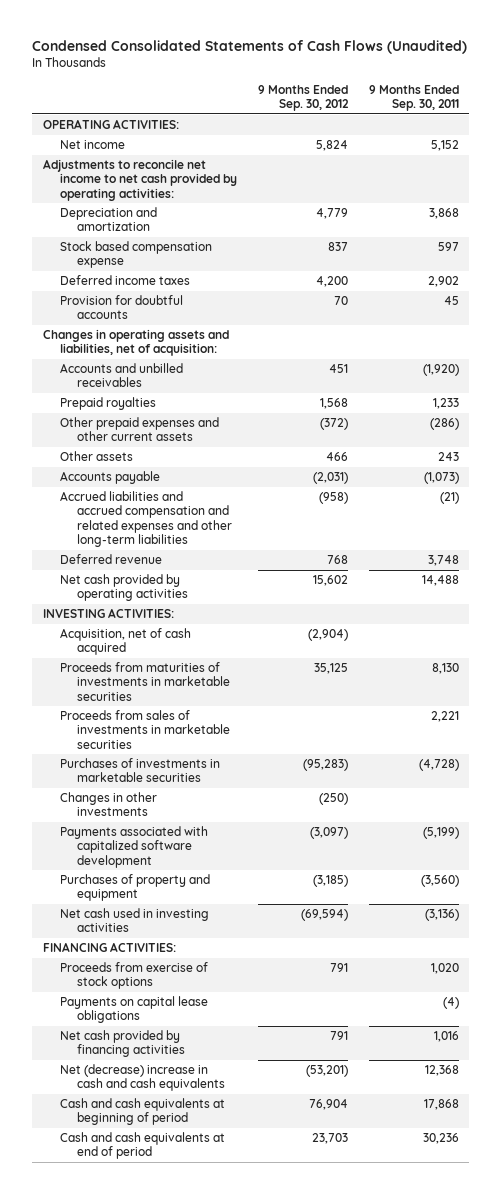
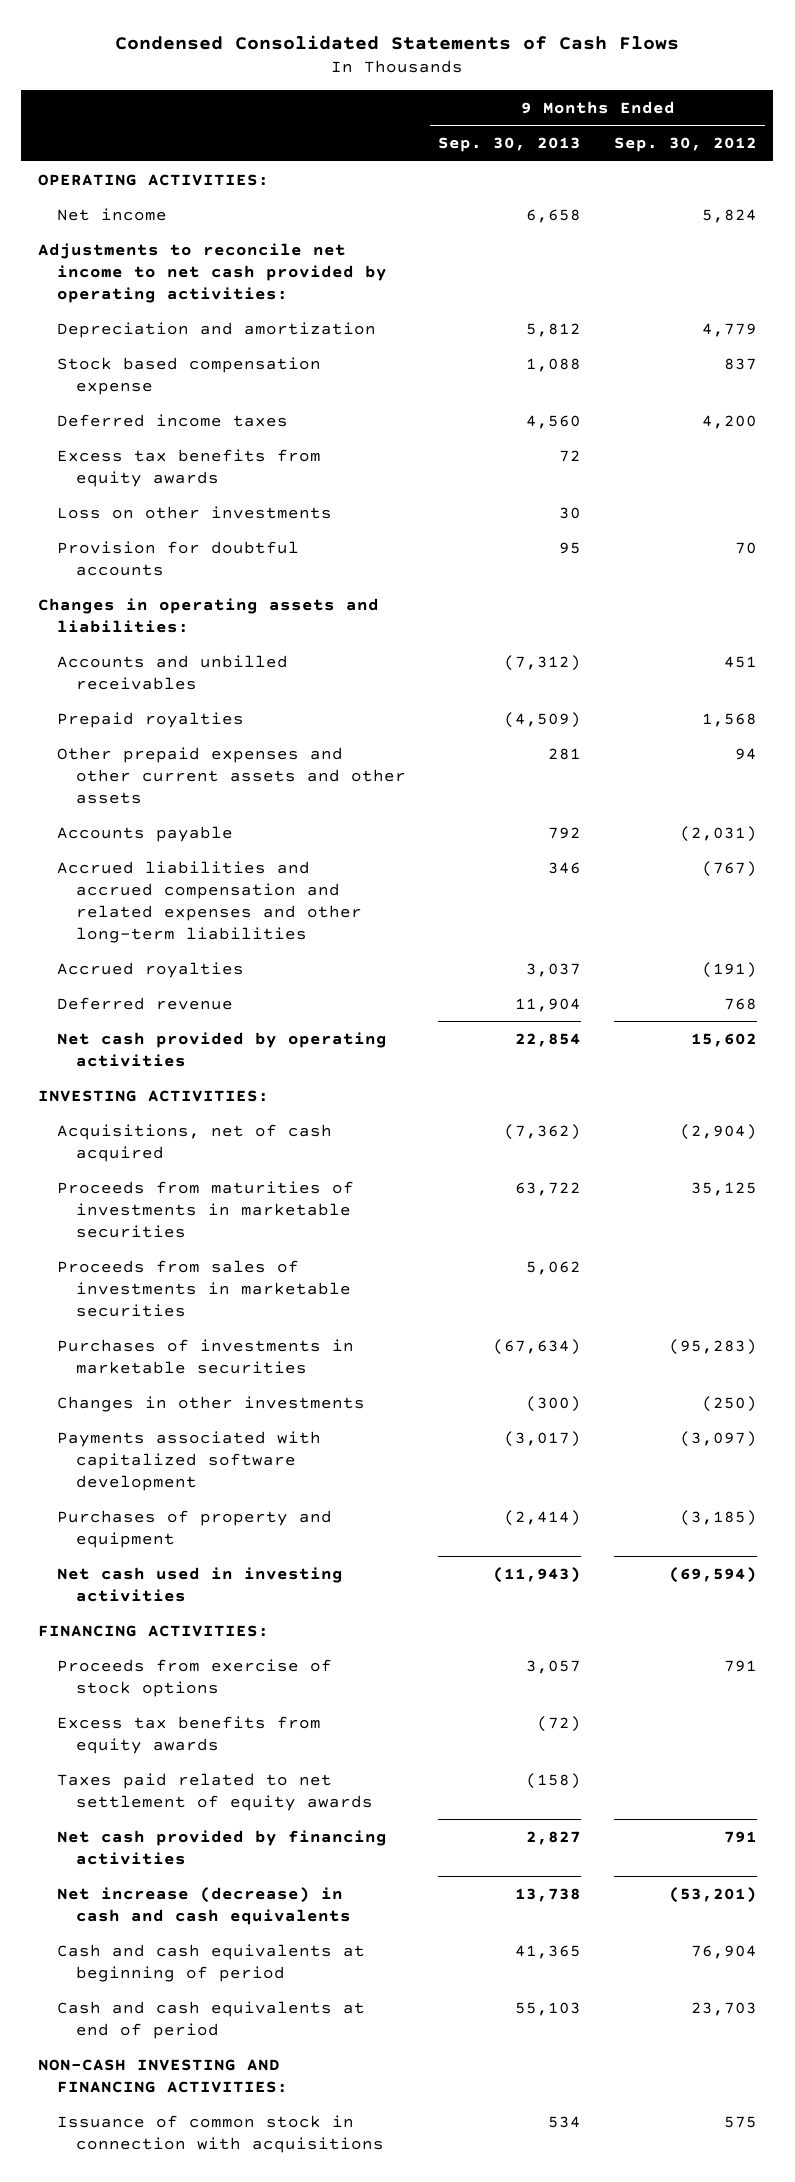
[32,40,468,55] Condensed Consolidated Statements of Cash Flows (Unaudited) -> [115,34,680,50] Condensed Consolidated Statements of Cash Flows
[368,84,459,111] 9 Months Ended Sep. 30, 2011 -> none
none -> [438,137,582,153] Sep. 30, 2013
none -> [56,448,321,487] Excess tax benefits from equity awards
none -> [56,505,332,519] Loss on other investments
[42,329,229,357] Changes in operating assets and liabilities, net of acquisition: -> [37,597,379,633] Changes in operating assets and liabilities:
[59,451,133,462] Other assets -> none
[59,417,219,442] Other prepaid expenses and other current assets -> [56,746,406,804] Other prepaid expenses and other current assets and other assets
[319,418,348,431] (372) -> [735,747,758,760] 94
[318,492,348,505] (958) -> [702,860,758,877] (767)
none -> [56,961,244,978] Accrued royalties
[59,628,191,656] Acquisition, net of cash acquired -> [56,1123,332,1162] Acquisitions, net of cash acquired
[59,996,208,1024] Payments on capital lease obligations -> none
none -> [56,1715,321,1754] Excess tax benefits from equity awards
none -> [56,1772,373,1811] Taxes paid related to net settlement of equity awards
[59,1064,225,1092] Net (decrease) increase in cash and cash equivalents -> [56,1886,351,1925] Net increase (decrease) in cash and cash equivalents
none -> [37,2058,288,2093] NON-CASH INVESTING AND FINANCING ACTIVITIES:
none -> [56,2114,384,2153] Issuance of common stock in connection with acquisitions

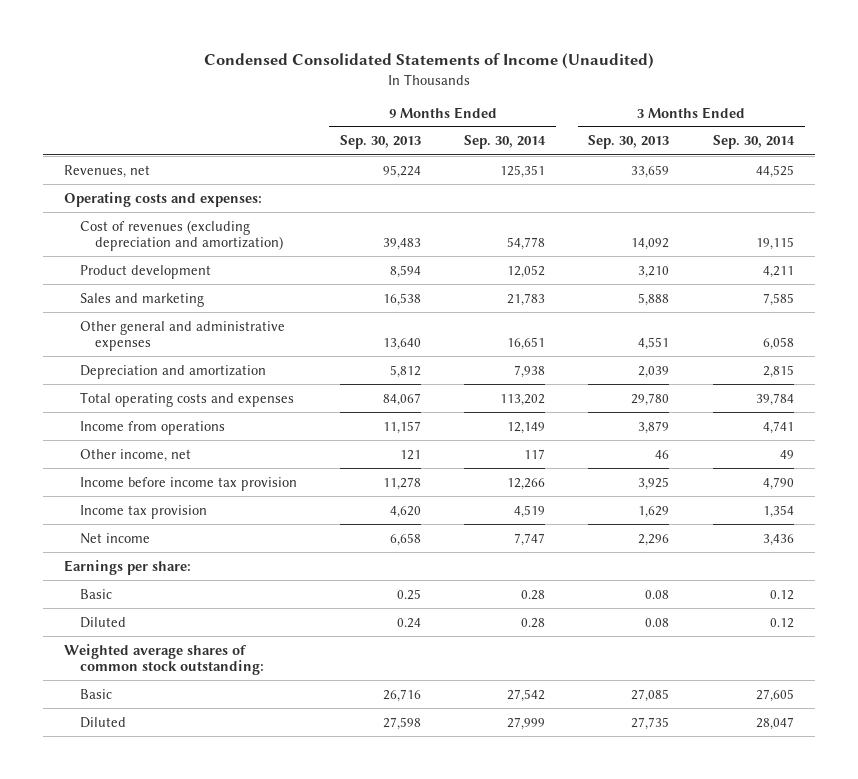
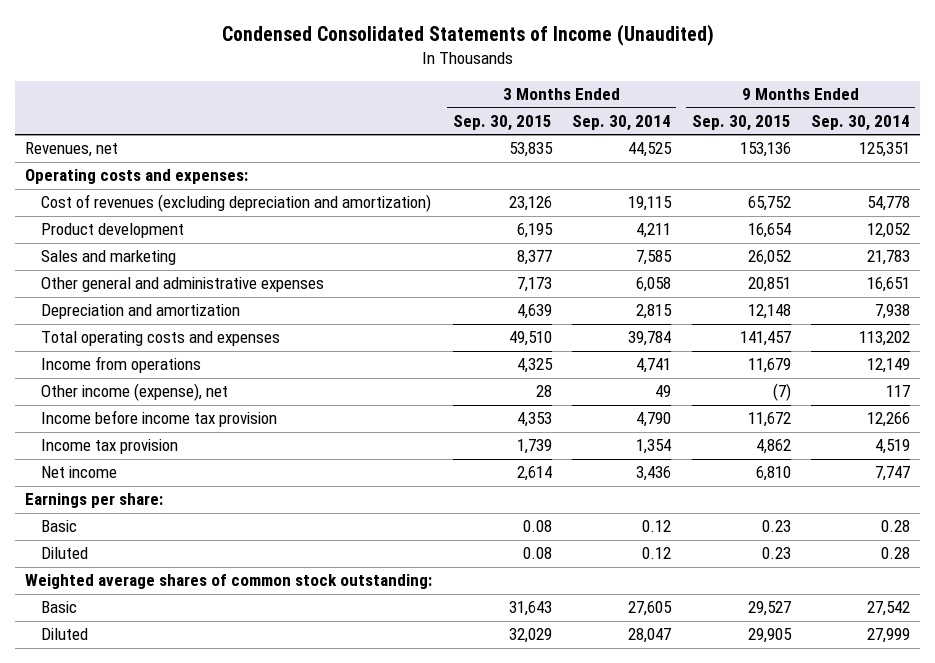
[339,135,421,150] Sep. 30, 2013 -> none
[588,135,670,150] Sep. 30, 2013 -> none
none -> [452,114,552,131] Sep. 30, 2015
none -> [691,114,791,131] Sep. 30, 2015
[79,448,191,462] Other income, net -> [41,383,229,402] Other income (expense), net

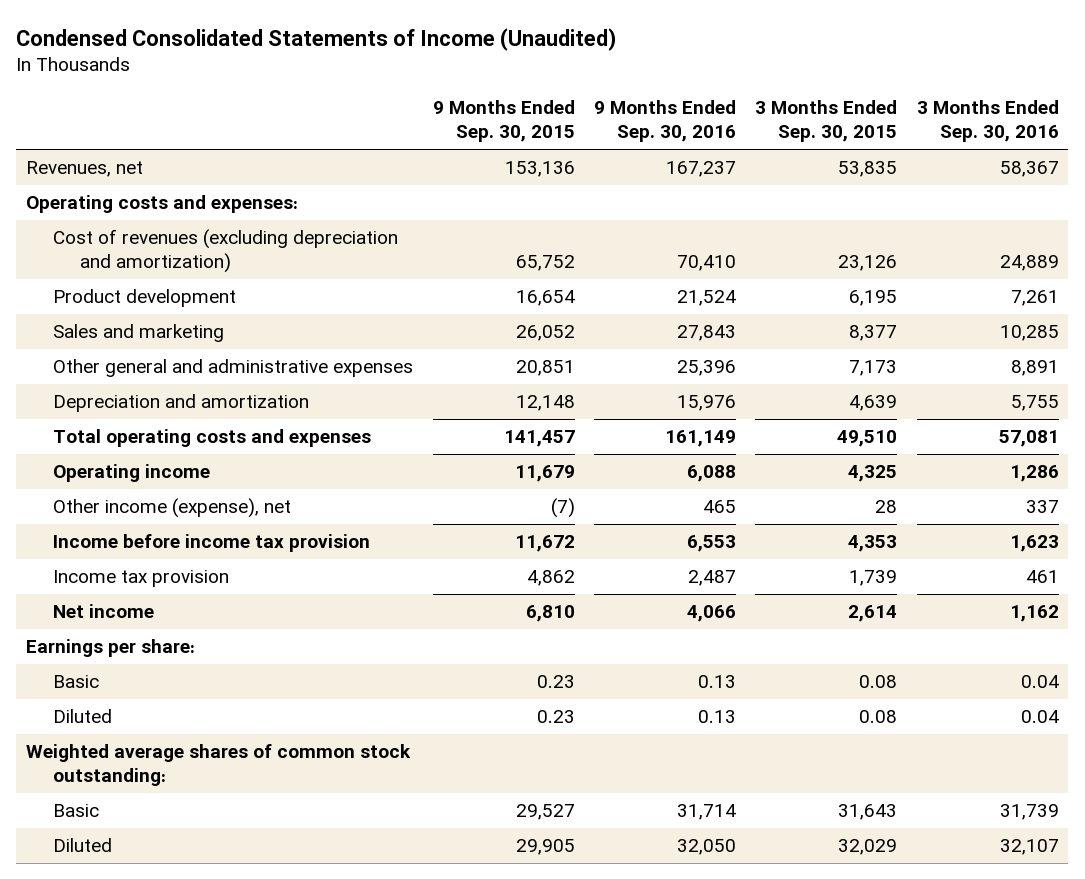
[572,114,672,131] Sep. 30, 2014 -> none
[811,114,911,131] Sep. 30, 2014 -> none
none -> [593,100,736,143] 9 Months Ended Sep. 30, 2016
none -> [916,100,1059,143] 3 Months Ended Sep. 30, 2016
[41,356,202,374] Income from operations -> [53,464,211,483] Operating income

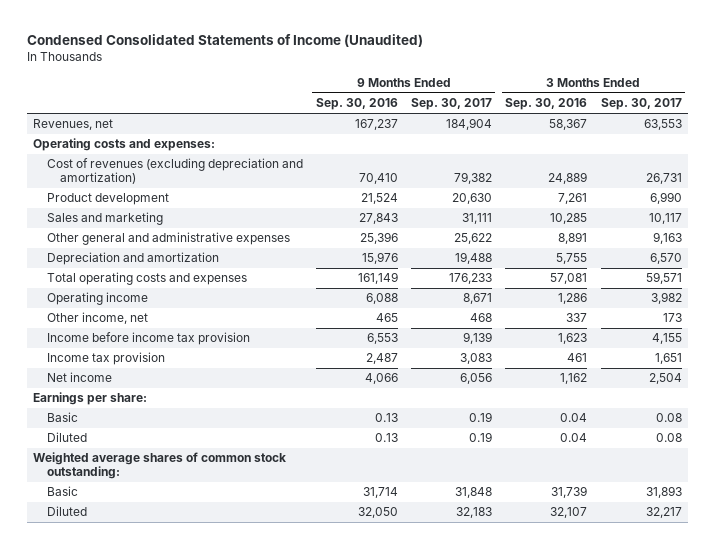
[432,100,575,143] 9 Months Ended Sep. 30, 2015 -> none
[755,100,898,143] 3 Months Ended Sep. 30, 2015 -> none
none -> [411,98,493,111] Sep. 30, 2017
none -> [600,98,682,111] Sep. 30, 2017
[53,498,292,519] Other income (expense), net -> [46,312,148,325] Other income, net

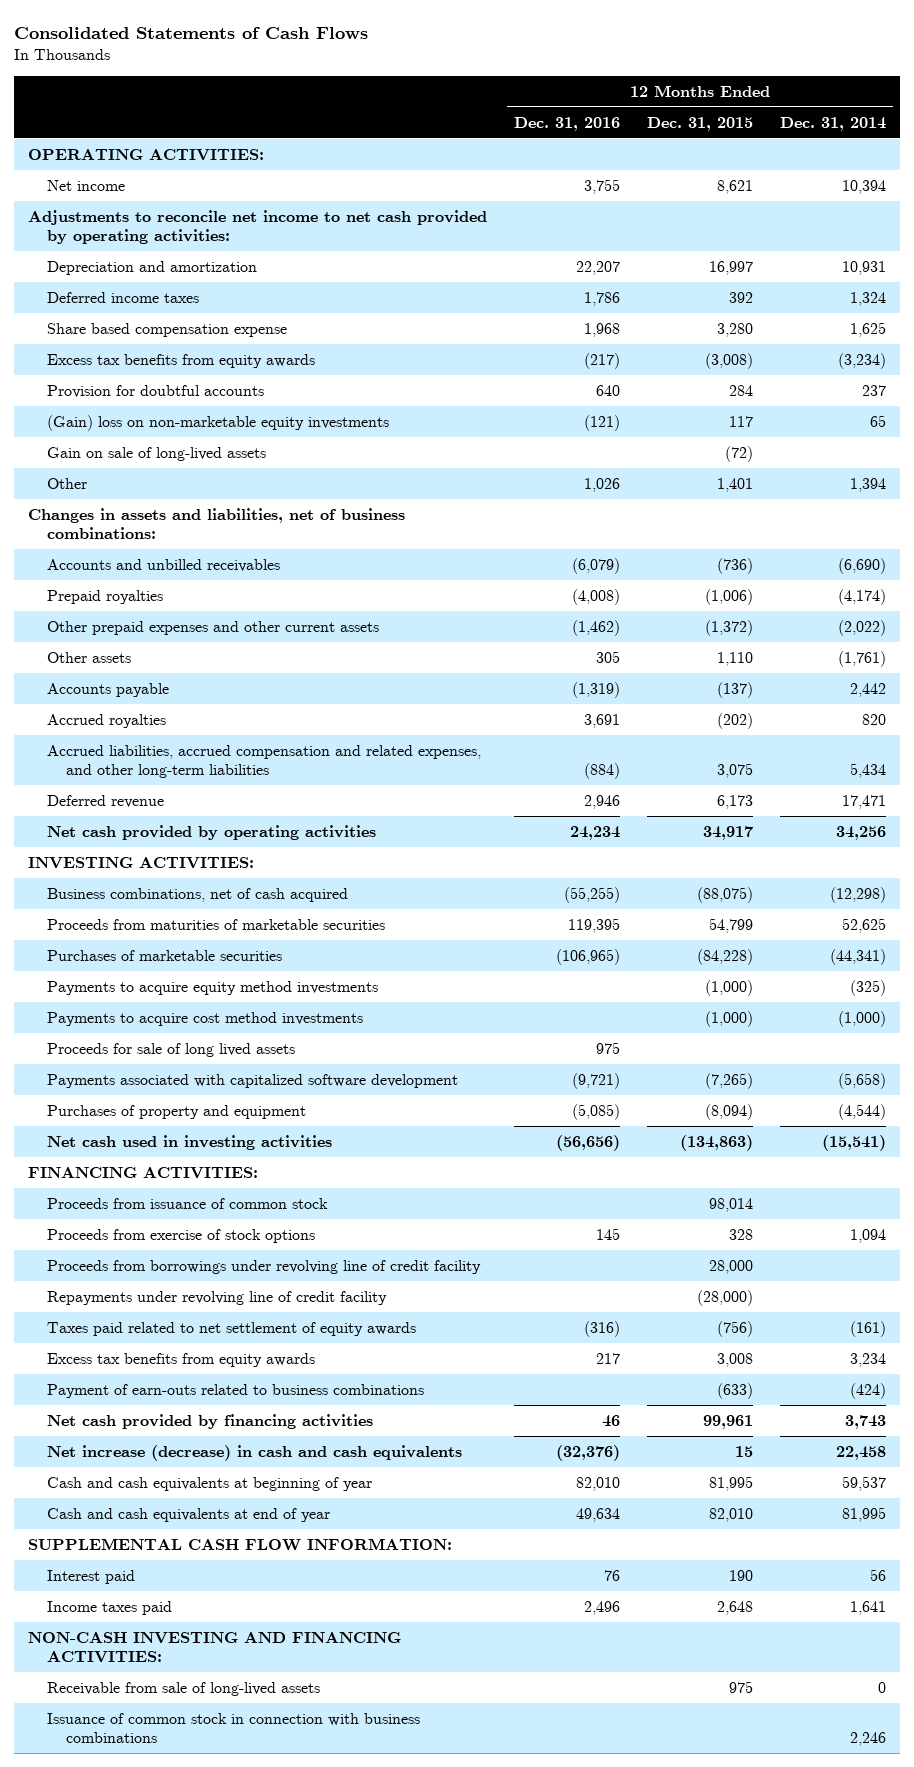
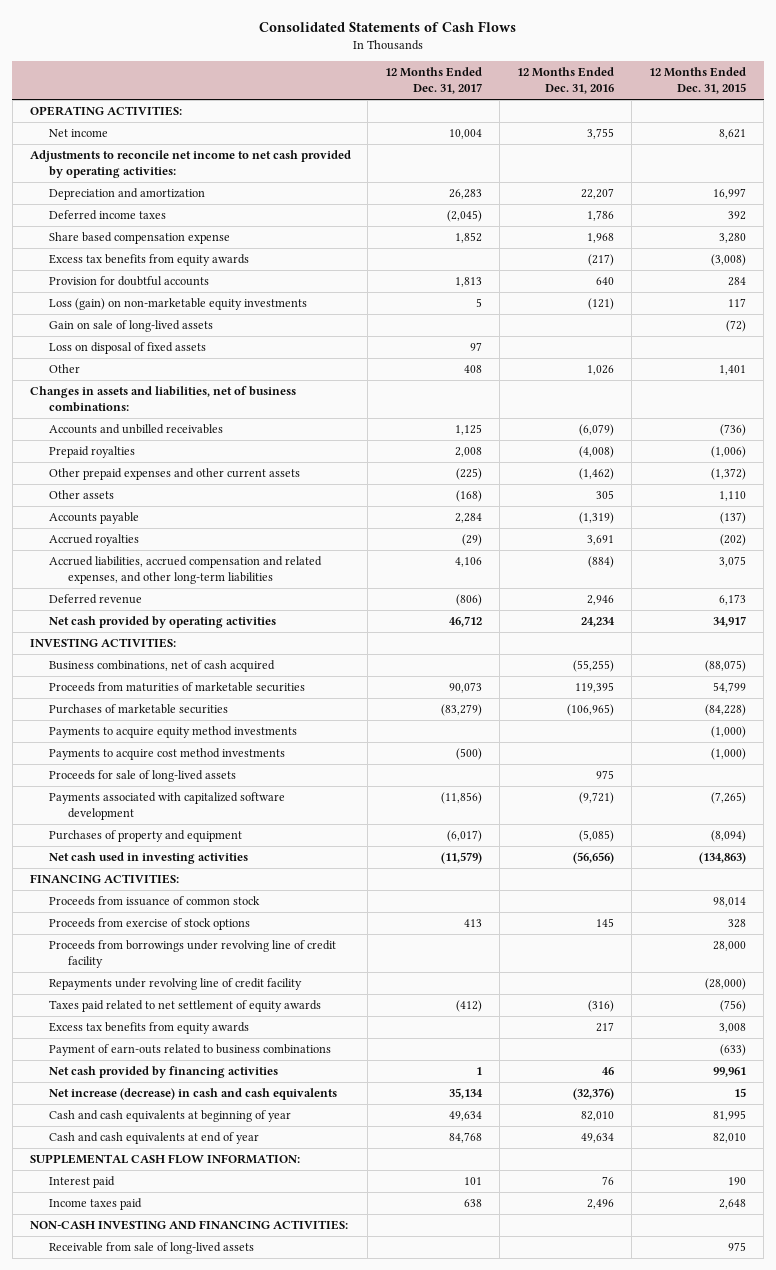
[780,116,887,131] Dec. 31, 2014 -> none
none -> [385,67,483,95] 12 Months Ended Dec. 31, 2017
[47,414,390,431] (Gain) loss on non-marketable equity investments -> [48,298,307,311] Loss (gain) on non-marketable equity investments
none -> [48,342,206,355] Loss on disposal of fixed assets
[47,1042,296,1057] Proceeds for sale of long lived assets -> [48,770,236,783] Proceeds for sale of long-lived assets
[47,1712,421,1743] Issuance of common stock in connection with business combinations -> none

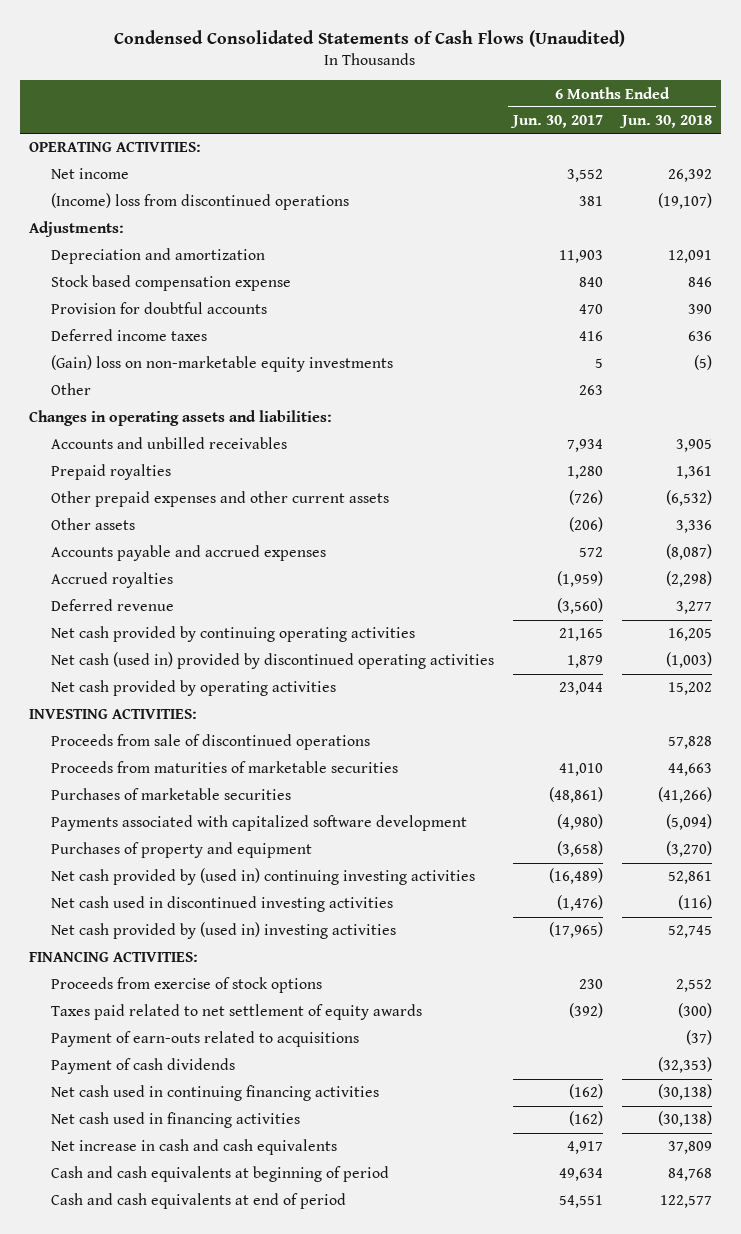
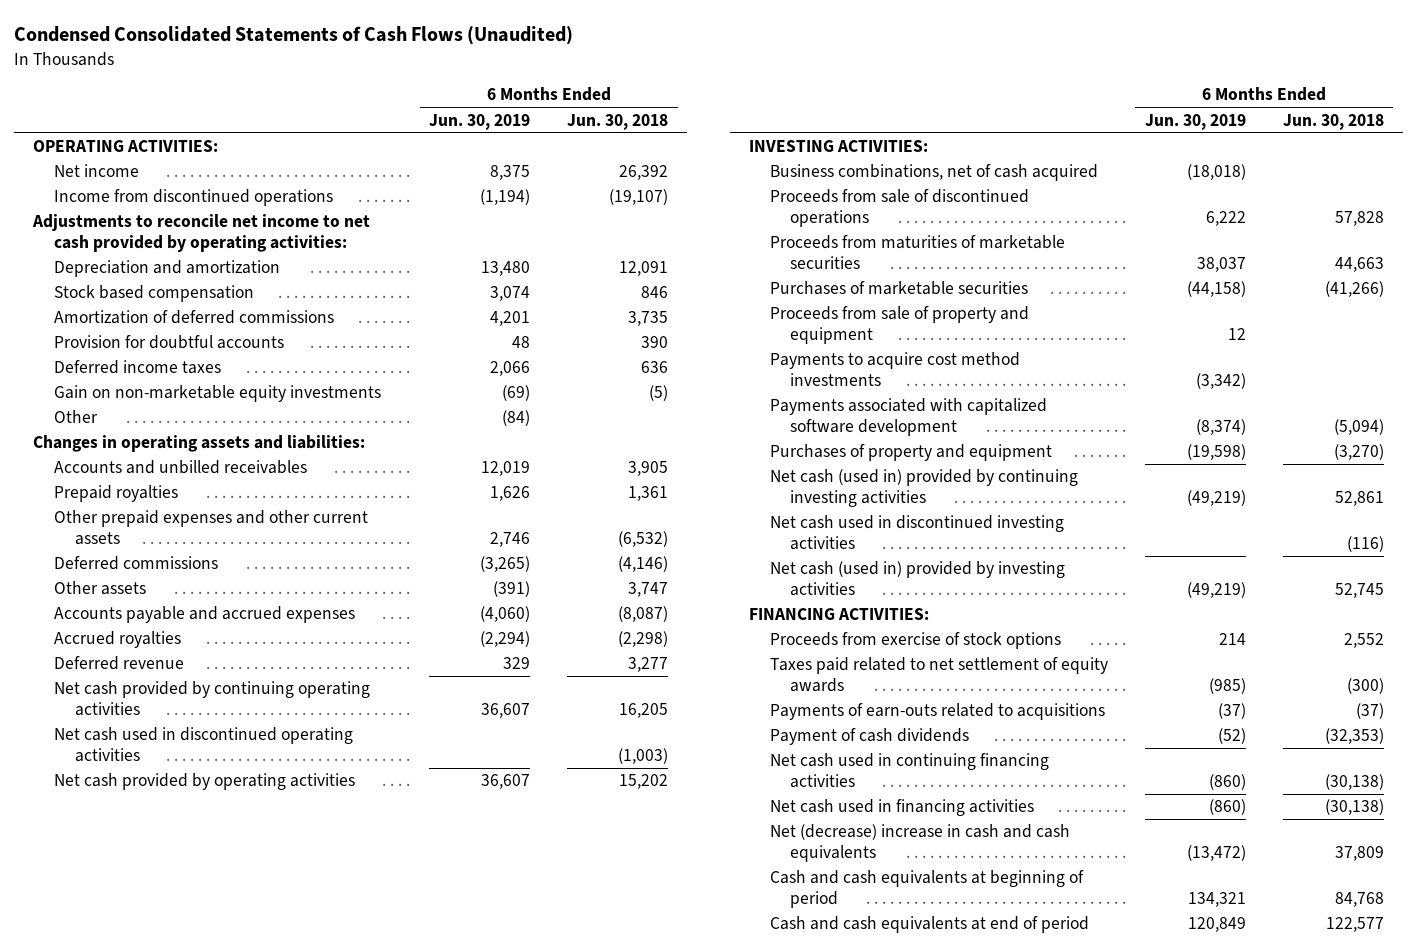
[509,115,603,129] Jun. 30, 2017 -> none
none -> [429,113,531,130] Jun. 30, 2019
[51,193,350,211] (Income) loss from discontinued operations -> [53,189,333,207] Income from discontinued operations
[28,221,124,238] Adjustments: -> [31,214,370,253] Adjustments to reconcile net income to net cash provided by operating activities:
[51,275,292,292] Stock based compensation expense -> [53,285,254,303] Stock based compensation
none -> [53,310,334,325] Amortization of deferred commissions
[51,355,394,373] (Gain) loss on non-marketable equity investments -> [53,385,381,403] Gain on non-marketable equity investments
none -> [53,556,218,571] Deferred commissions
[675,520,712,534] 3,336 -> [628,582,669,598] 3,747
[51,652,495,670] Net cash (used in) provided by discontinued operating activities -> [53,727,353,763] Net cash used in discontinued operating activities
none -> [769,164,1098,182] Business combinations, net of cash acquired
none -> [769,306,1029,345] Proceeds from sale of property and equipment
none -> [769,352,1020,387] Payments to acquire cost method investments
[51,868,476,886] Net cash provided by (used in) continuing investing activities -> [769,469,1078,508] Net cash (used in) provided by continuing investing activities
[51,922,397,940] Net cash provided by (used in) investing activities -> [769,561,1065,597] Net cash (used in) provided by investing activities
[51,1031,360,1048] Payment of earn-outs related to acquisitions -> [769,703,1105,721] Payments of earn-outs related to acquisitions
[51,1139,338,1156] Net increase in cash and cash equivalents -> [769,824,1070,863] Net (decrease) increase in cash and cash equivalents

